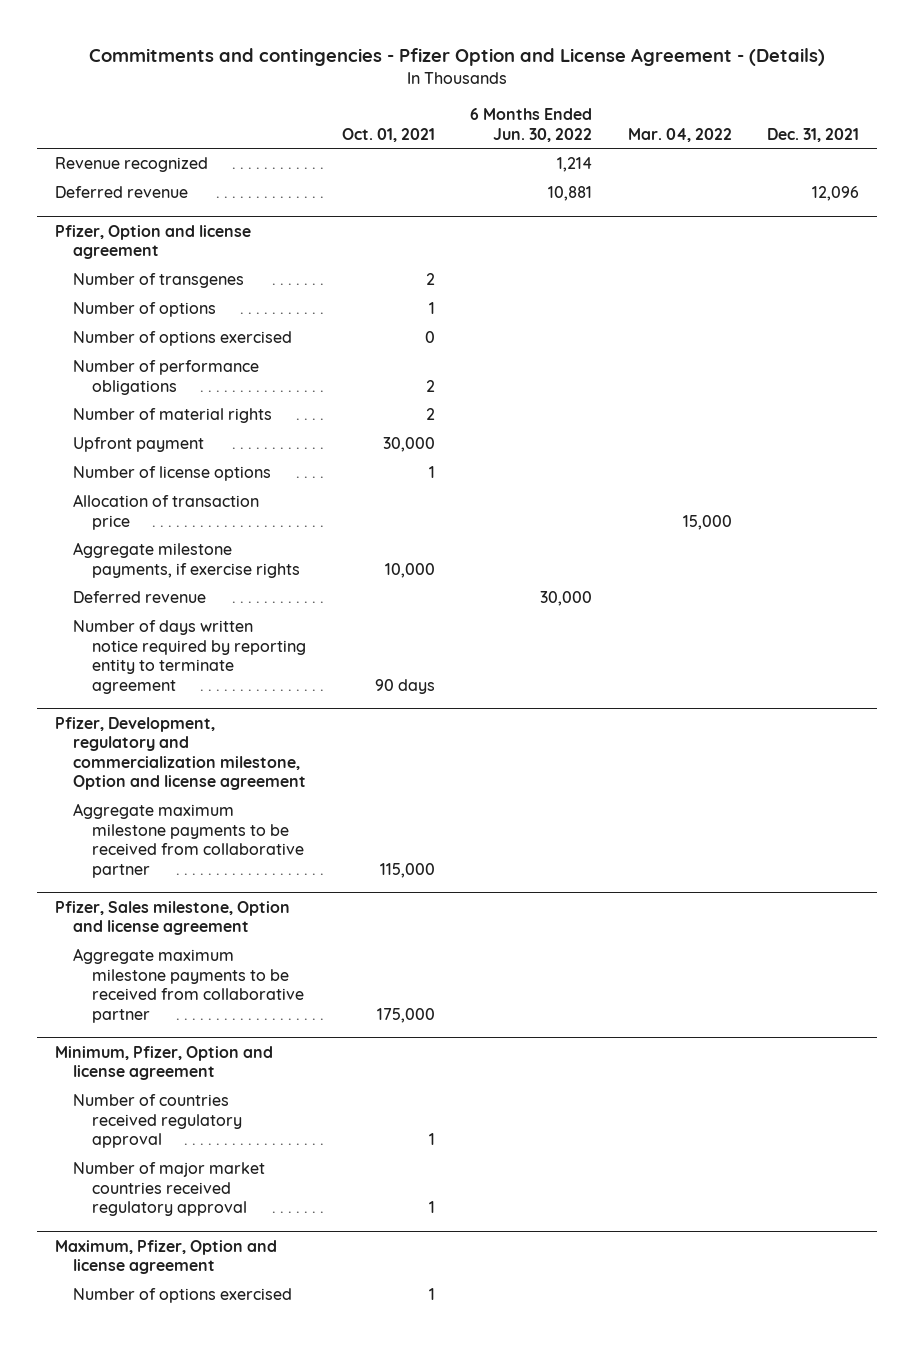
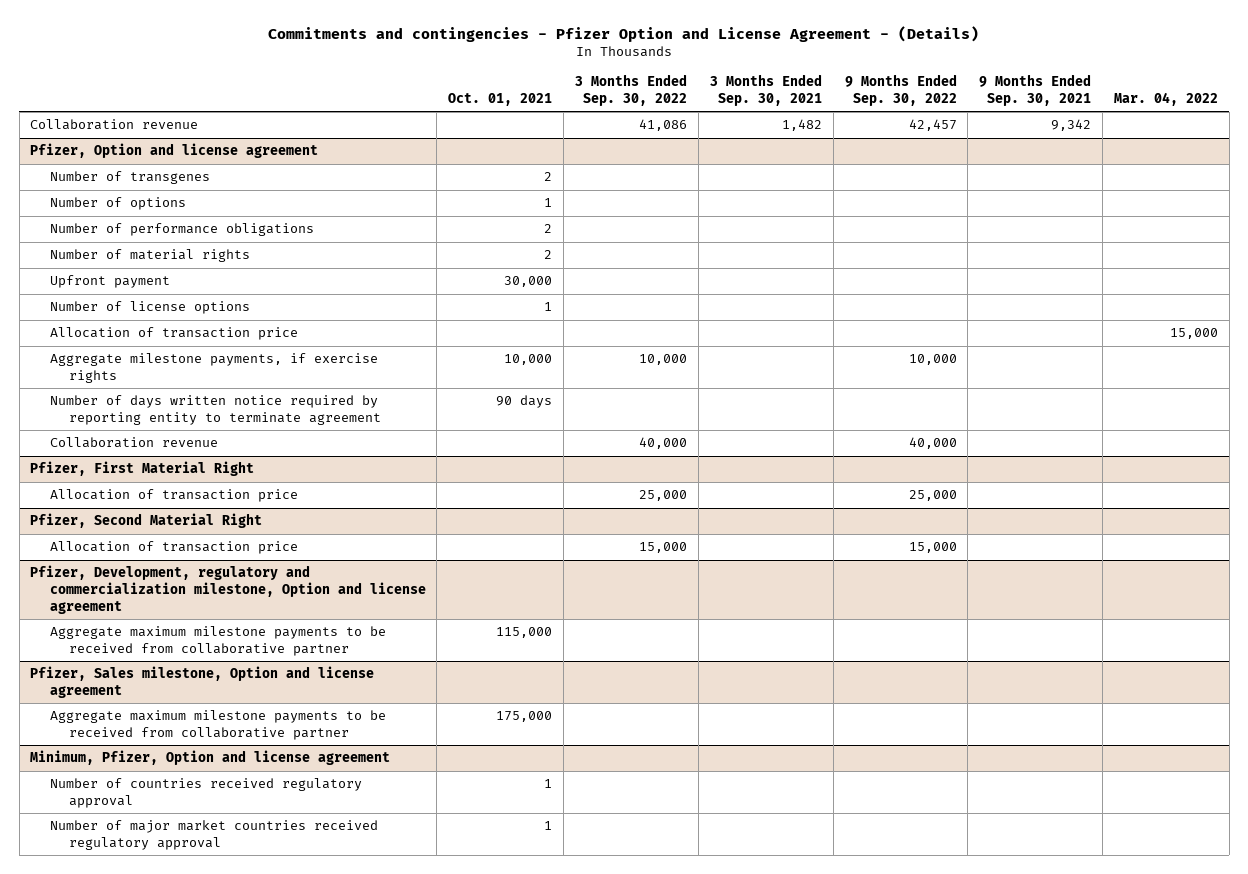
[470,108,593,142] 6 Months Ended Jun. 30, 2022 -> none
[767,127,860,142] Dec. 31, 2021 -> none
none -> [575,74,688,106] 3 Months Ended Sep. 30, 2022
none -> [709,74,822,106] 3 Months Ended Sep. 30, 2021
none -> [844,74,957,106] 9 Months Ended Sep. 30, 2022
none -> [979,74,1092,106] 9 Months Ended Sep. 30, 2021
[54,157,208,173] Revenue recognized -> none
[54,186,188,199] Deferred revenue -> none
none -> [30,119,199,131] Collaboration revenue
[73,331,293,347] Number of options exercised -> none
[73,591,207,604] Deferred revenue -> none
none -> [49,437,218,449] Collaboration revenue
none -> [30,461,255,477] Pfizer, First Material Right
none -> [49,489,298,503] Allocation of transaction price
none -> [30,513,263,529] Pfizer, Second Material Right
none -> [49,541,298,555] Allocation of transaction price
[54,1239,277,1275] Maximum, Pfizer, Option and license agreement -> none
[73,1288,293,1304] Number of options exercised -> none

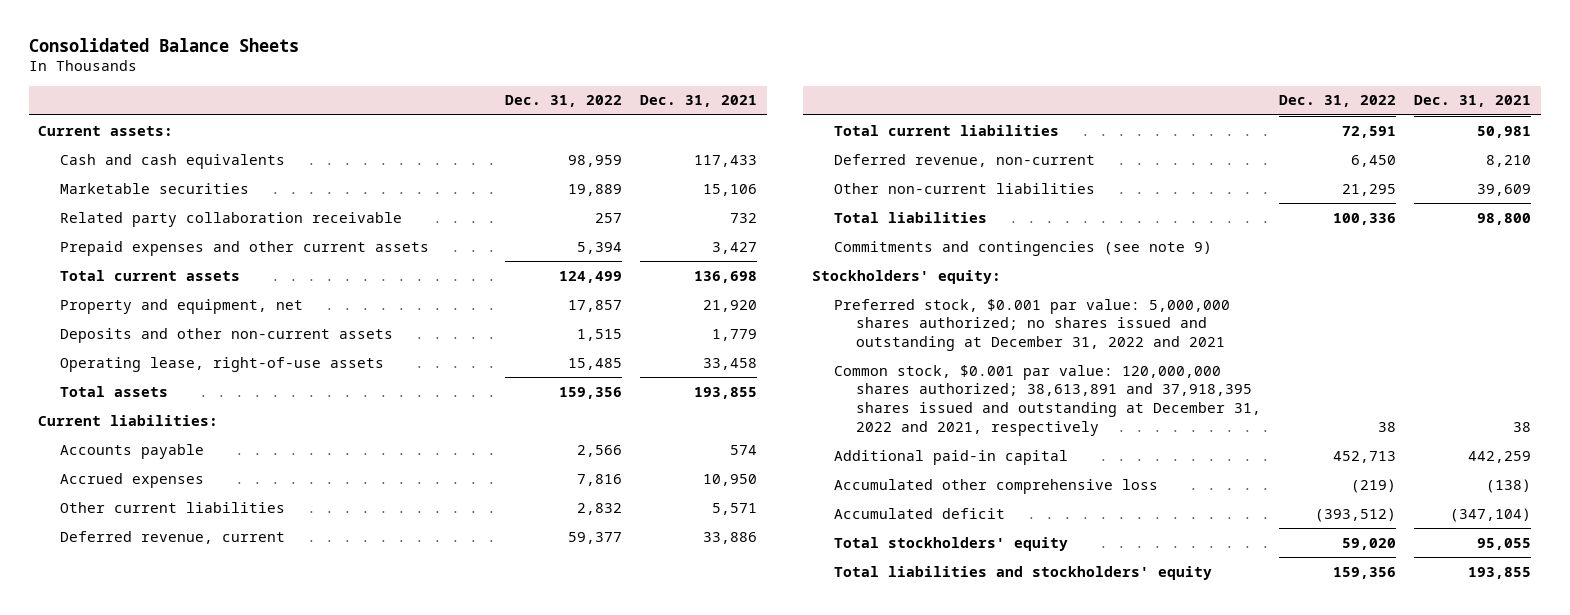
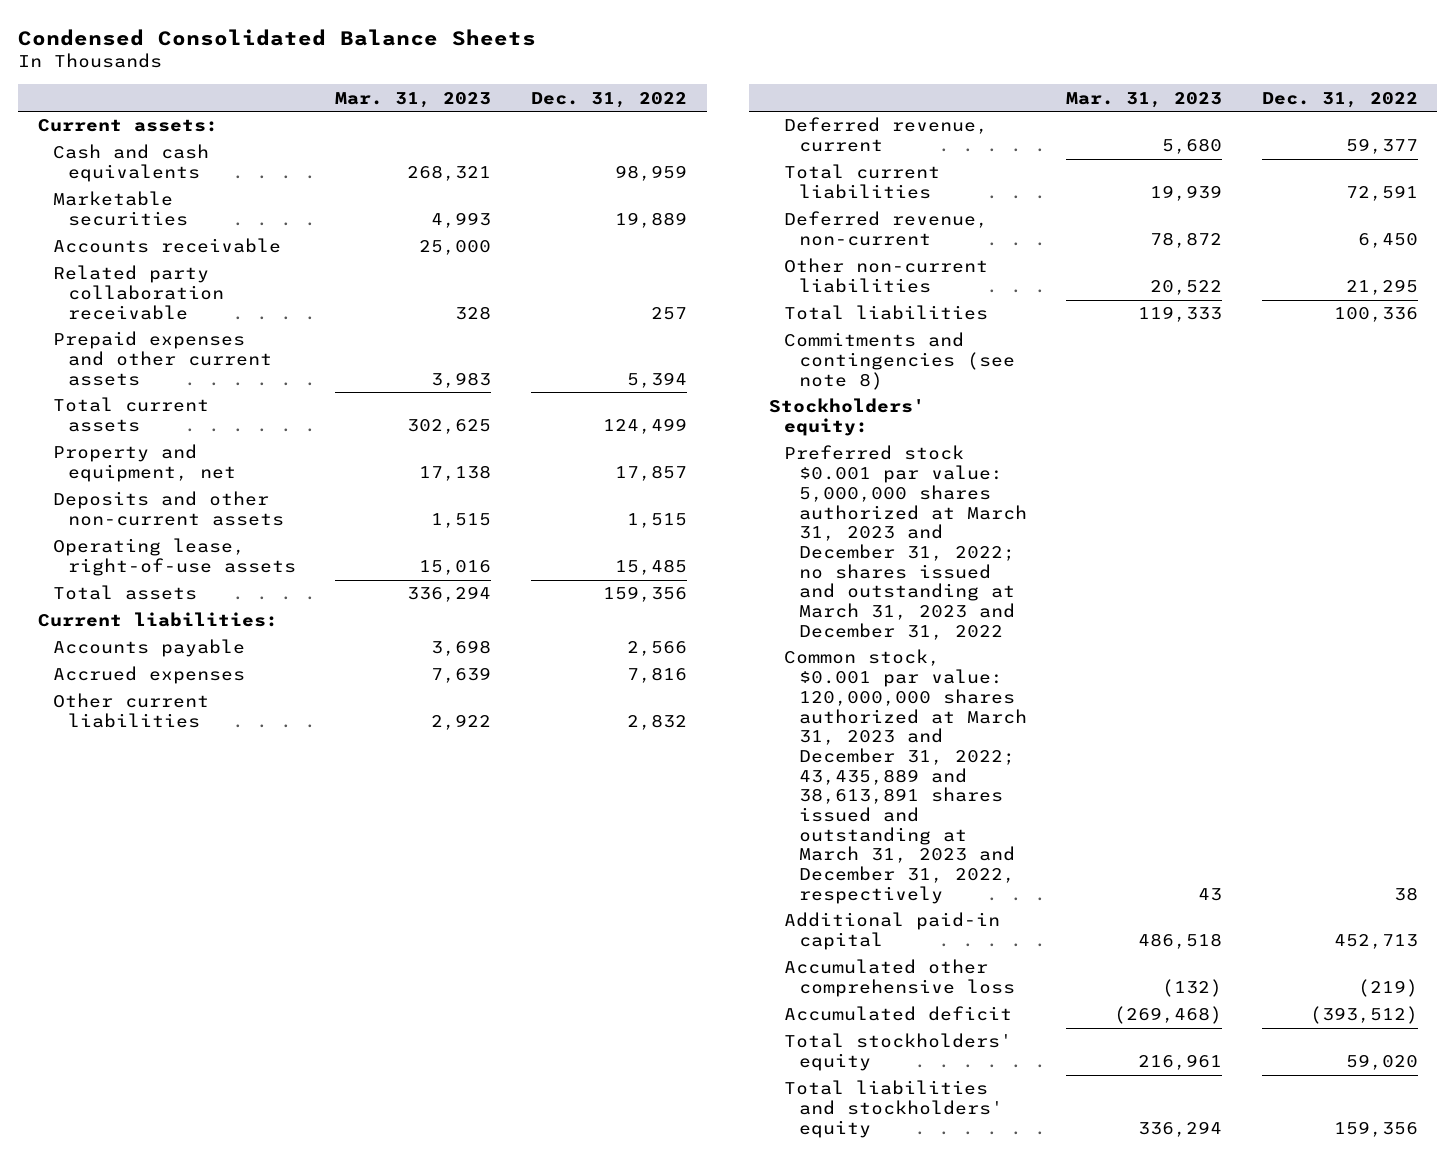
[28,37,299,52] Consolidated Balance Sheets -> [18,28,537,46] Condensed Consolidated Balance Sheets
[640,95,758,108] Dec. 31, 2021 -> none
none -> [335,91,492,108] Mar. 31, 2023
none -> [52,238,281,254] Accounts receivable
[834,240,1213,256] Commitments and contingencies (see note 9) -> [783,332,1015,390] Commitments and contingencies (see note 8)
[834,298,1231,351] Preferred stock, $0.001 par value: 5,000,000 shares authorized; no shares issued and outstanding at December 31, 2022 and 2021 -> [783,445,1027,640] Preferred stock $0.001 par value: 5,000,000 shares authorized at March 31, 2023 and December 31, 2022; no shares issued and outstanding at March 31, 2023 and December 31, 2022
[834,364,1262,436] Common stock, $0.001 par value: 120,000,000 shares authorized; 38,613,891 and 37,918,395 shares issued and outstanding at December 31, 2022 and 2021, respectively -> [783,649,1027,904] Common stock, $0.001 par value: 120,000,000 shares authorized at March 31, 2023 and December 31, 2022; 43,435,889 and 38,613,891 shares issued and outstanding at March 31, 2023 and December 31, 2022, respectively

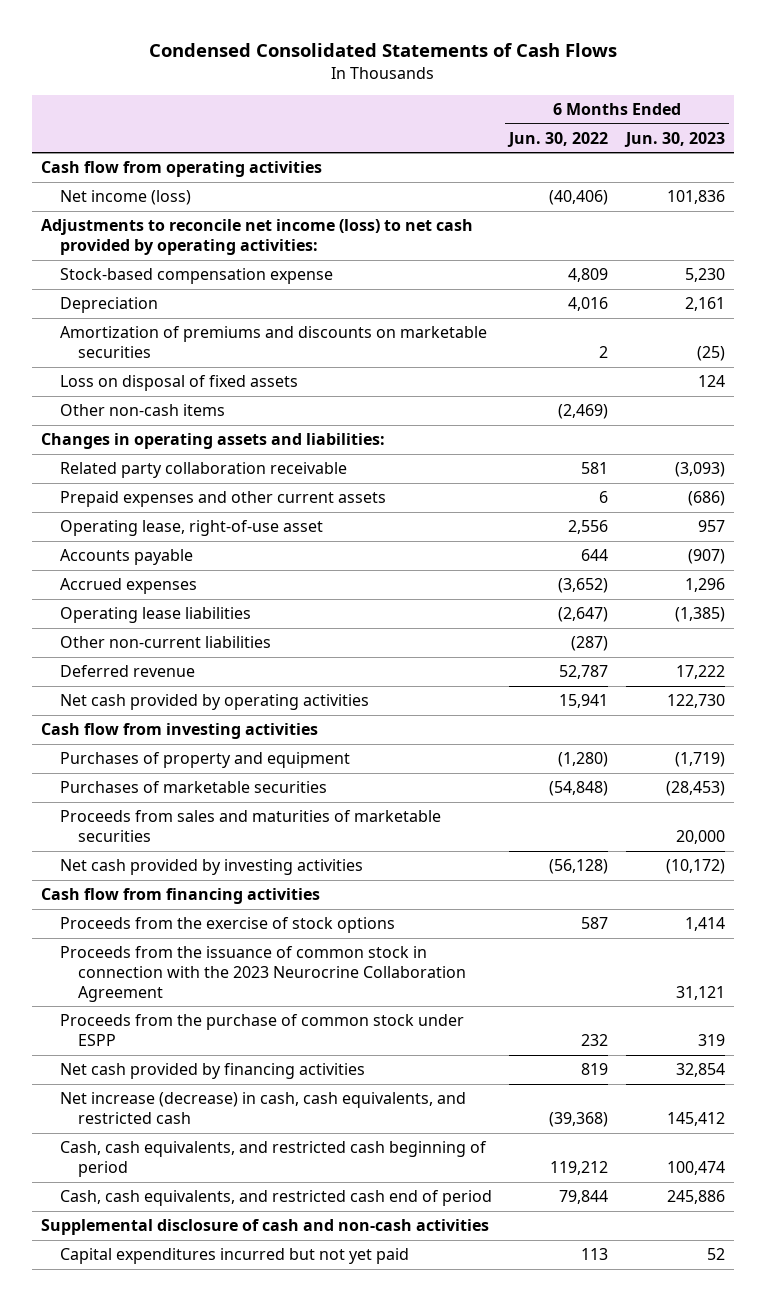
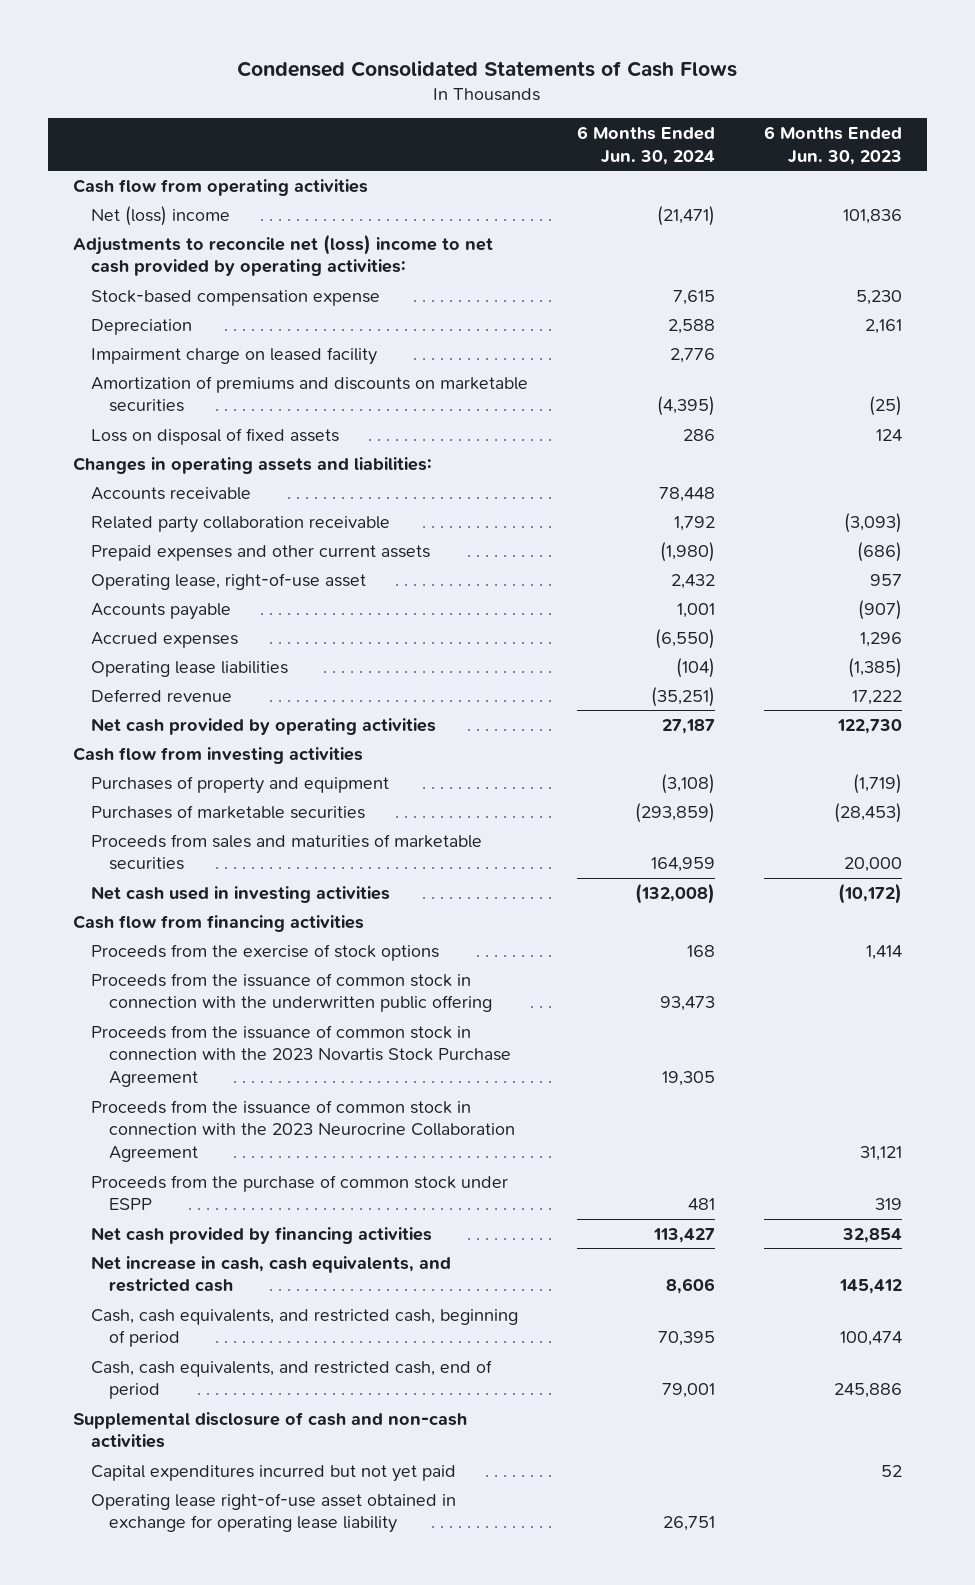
[507,131,609,147] Jun. 30, 2022 -> none
none -> [577,126,716,165] 6 Months Ended Jun. 30, 2024
[59,190,191,206] Net income (loss) -> [90,205,230,226] Net (loss) income
[41,219,474,256] Adjustments to reconcile net income (loss) to net cash provided by operating activities: -> [72,233,493,277] Adjustments to reconcile net (loss) income to net cash provided by operating activities:
none -> [90,346,377,365] Impairment charge on leased facility
[59,404,225,417] Other non-cash items -> none
none -> [90,486,251,500] Accounts receivable
[59,636,271,649] Other non-current liabilities -> none
[59,859,363,876] Net cash provided by investing activities -> [90,885,390,903] Net cash used in investing activities
none -> [90,972,492,1013] Proceeds from the issuance of common stock in connection with the underwritten public offering
none -> [90,1024,511,1088] Proceeds from the issuance of common stock in connection with the 2023 Novartis Stock Purchase Agreement
[59,1092,466,1125] Net increase (decrease) in cash, cash equivalents, and restricted cash -> [90,1255,451,1293] Net increase in cash, cash equivalents, and restricted cash
[59,1141,487,1178] Cash, cash equivalents, and restricted cash beginning of period -> [90,1308,518,1348] Cash, cash equivalents, and restricted cash, beginning of period
[59,1190,492,1207] Cash, cash equivalents, and restricted cash end of period -> [90,1359,492,1400] Cash, cash equivalents, and restricted cash, end of period
none -> [90,1492,456,1534] Operating lease right-of-use asset obtained in exchange for operating lease liability

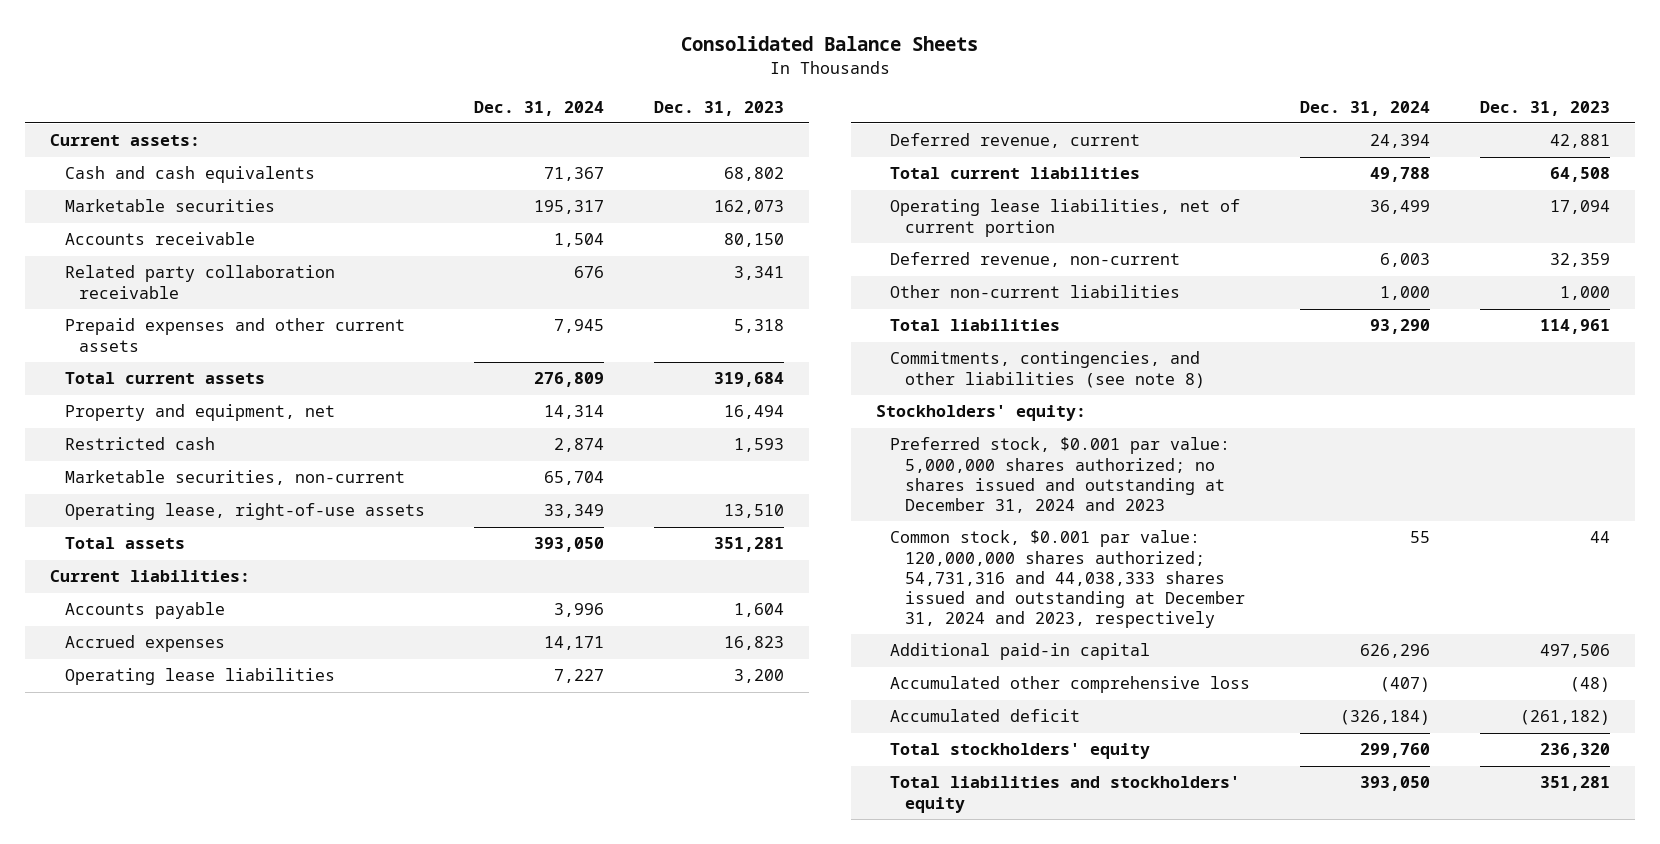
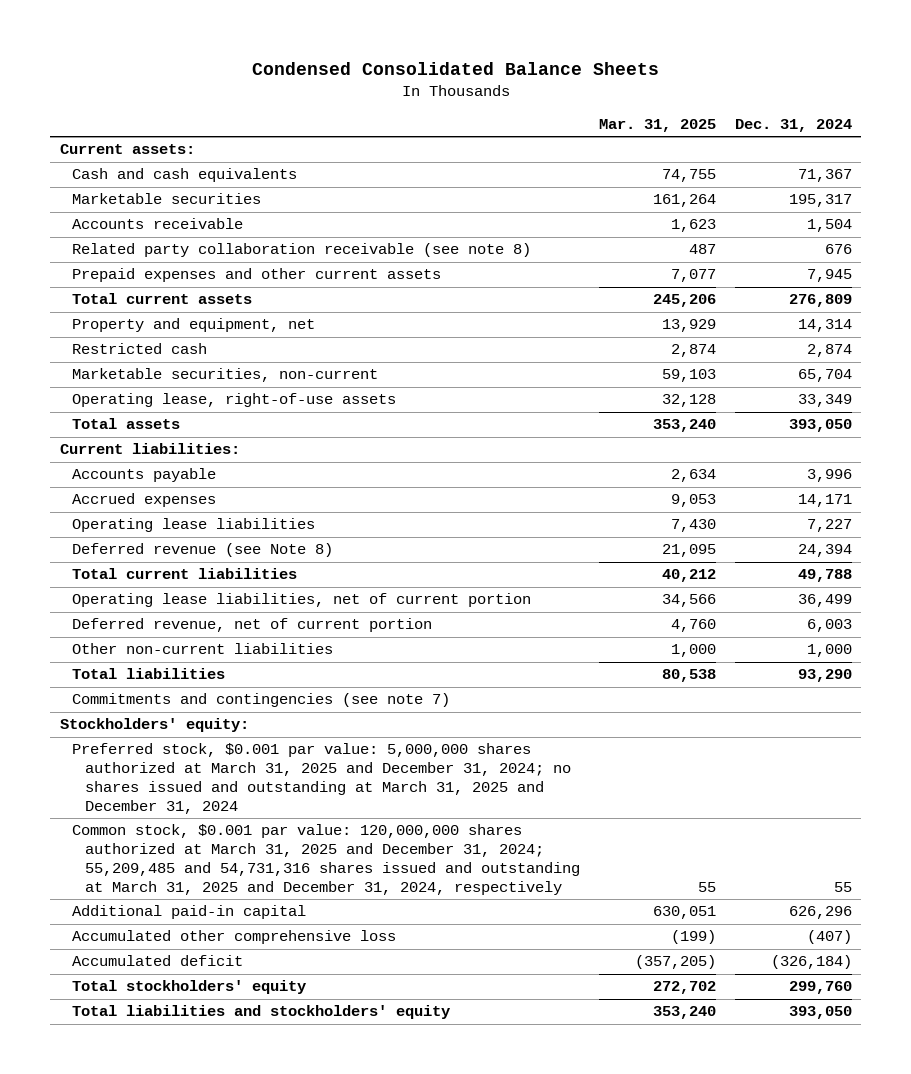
[680,35,978,51] Consolidated Balance Sheets -> [251,61,659,75] Condensed Consolidated Balance Sheets
[654,100,785,116] Dec. 31, 2023 -> none
none -> [598,119,716,133] Mar. 31, 2025
[64,265,335,299] Related party collaboration receivable -> [72,243,532,258] Related party collaboration receivable (see note 8)
[890,133,1141,149] Deferred revenue, current -> [72,543,334,558] Deferred revenue (see Note 8)
[890,252,1181,268] Deferred revenue, non-current -> [72,618,433,633] Deferred revenue, net of current portion
[890,351,1206,388] Commitments, contingencies, and other liabilities (see note 8) -> [72,693,451,708] Commitments and contingencies (see note 7)
[890,437,1231,513] Preferred stock, $0.001 par value: 5,000,000 shares authorized; no shares issued and outstanding at December 31, 2024 and 2023 -> [72,743,571,815] Preferred stock, $0.001 par value: 5,000,000 shares authorized at March 31, 2025 and December 31, 2024; no shares issued and outstanding at March 31, 2025 and December 31, 2024
[890,530,1246,629] Common stock, $0.001 par value: 120,000,000 shares authorized; 54,731,316 and 44,038,333 shares issued and outstanding at December 31, 2024 and 2023, respectively -> [72,824,580,896] Common stock, $0.001 par value: 120,000,000 shares authorized at March 31, 2025 and December 31, 2024; 55,209,485 and 54,731,316 shares issued and outstanding at March 31, 2025 and December 31, 2024, respectively

